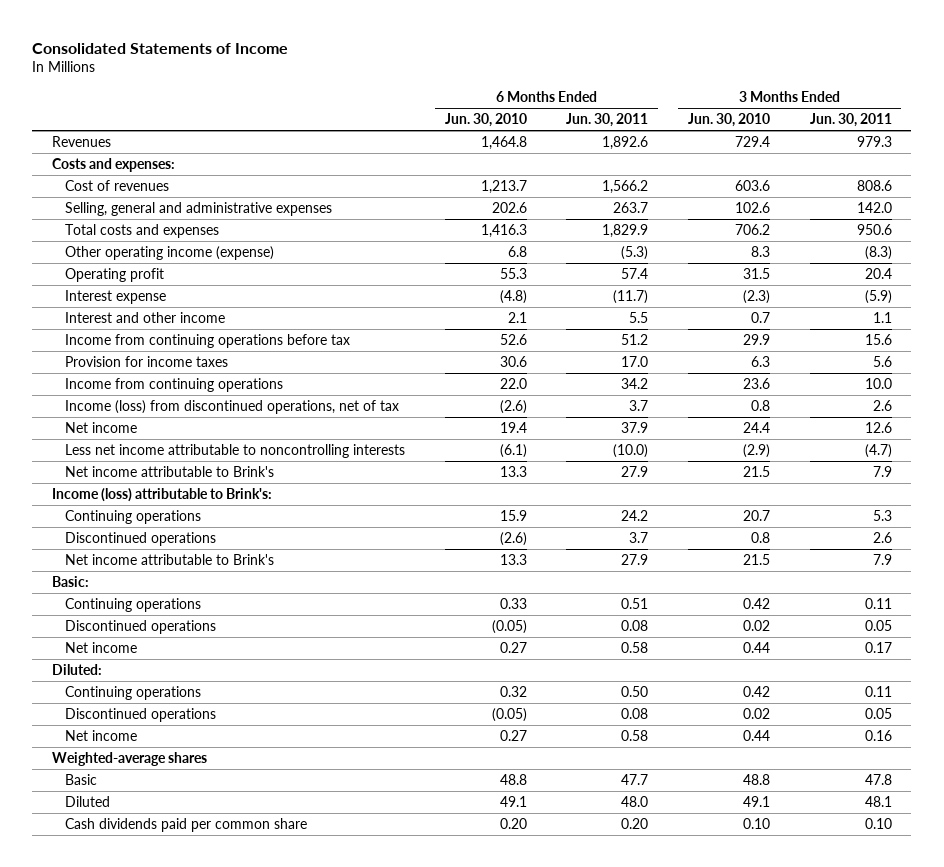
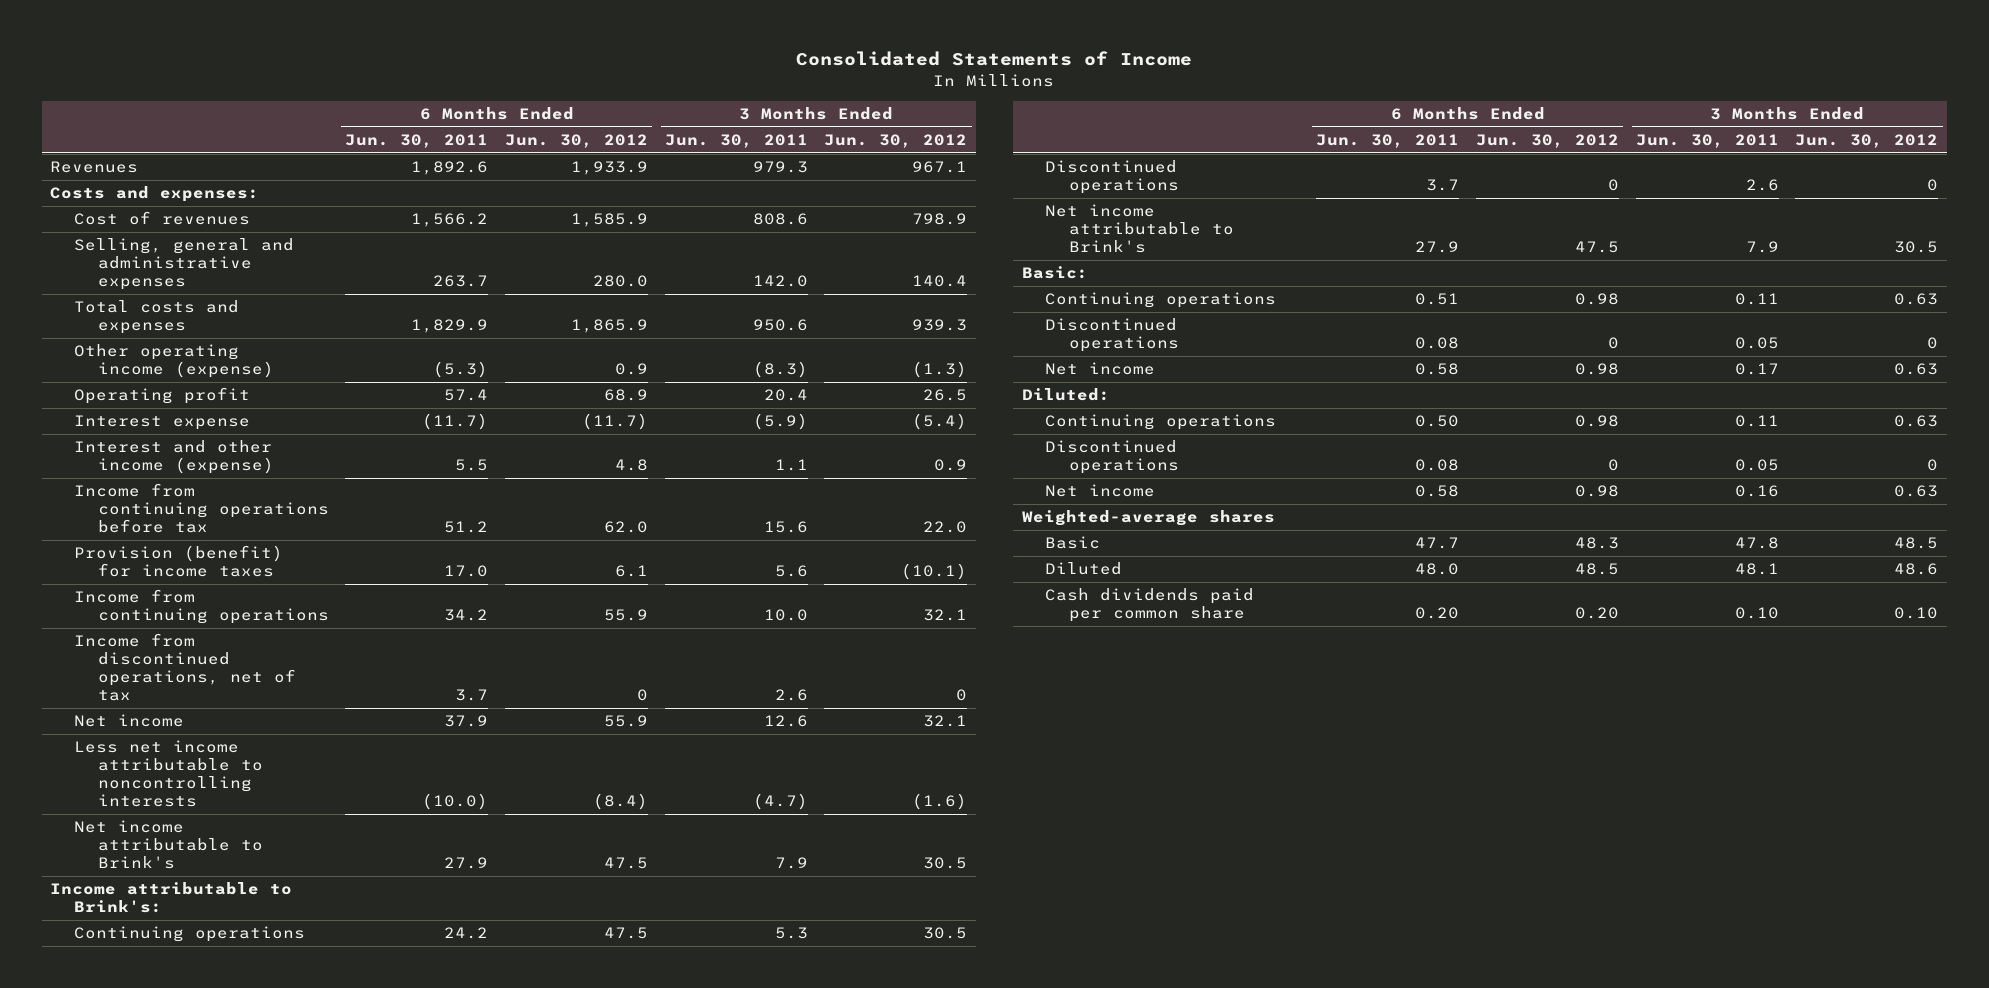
[444,113,527,128] Jun. 30, 2010 -> none
[687,113,770,128] Jun. 30, 2010 -> none
none -> [504,133,648,148] Jun. 30, 2012
none -> [824,133,968,148] Jun. 30, 2012
[65,312,226,324] Interest and other income -> [74,440,274,475] Interest and other income (expense)
[65,356,229,368] Provision for income taxes -> [74,545,284,578] Provision (benefit) for income taxes
[65,400,400,415] Income (loss) from discontinued operations, net of tax -> [74,633,296,702] Income from discontinued operations, net of tax
[52,488,273,503] Income (loss) attributable to Brink's: -> [50,882,293,914] Income attributable to Brink's:

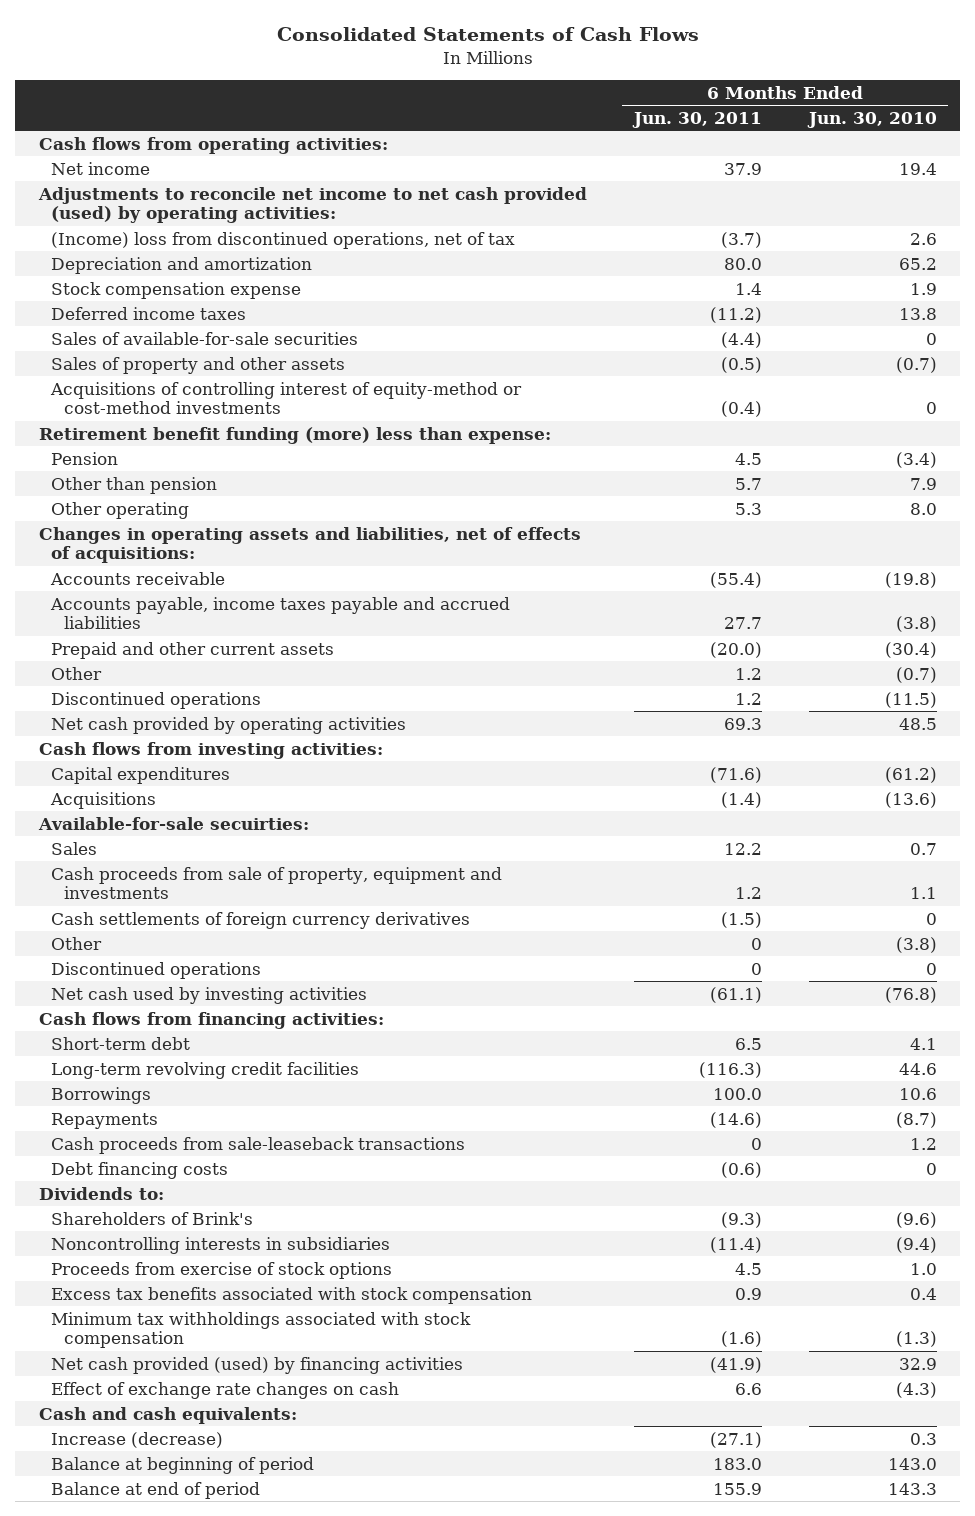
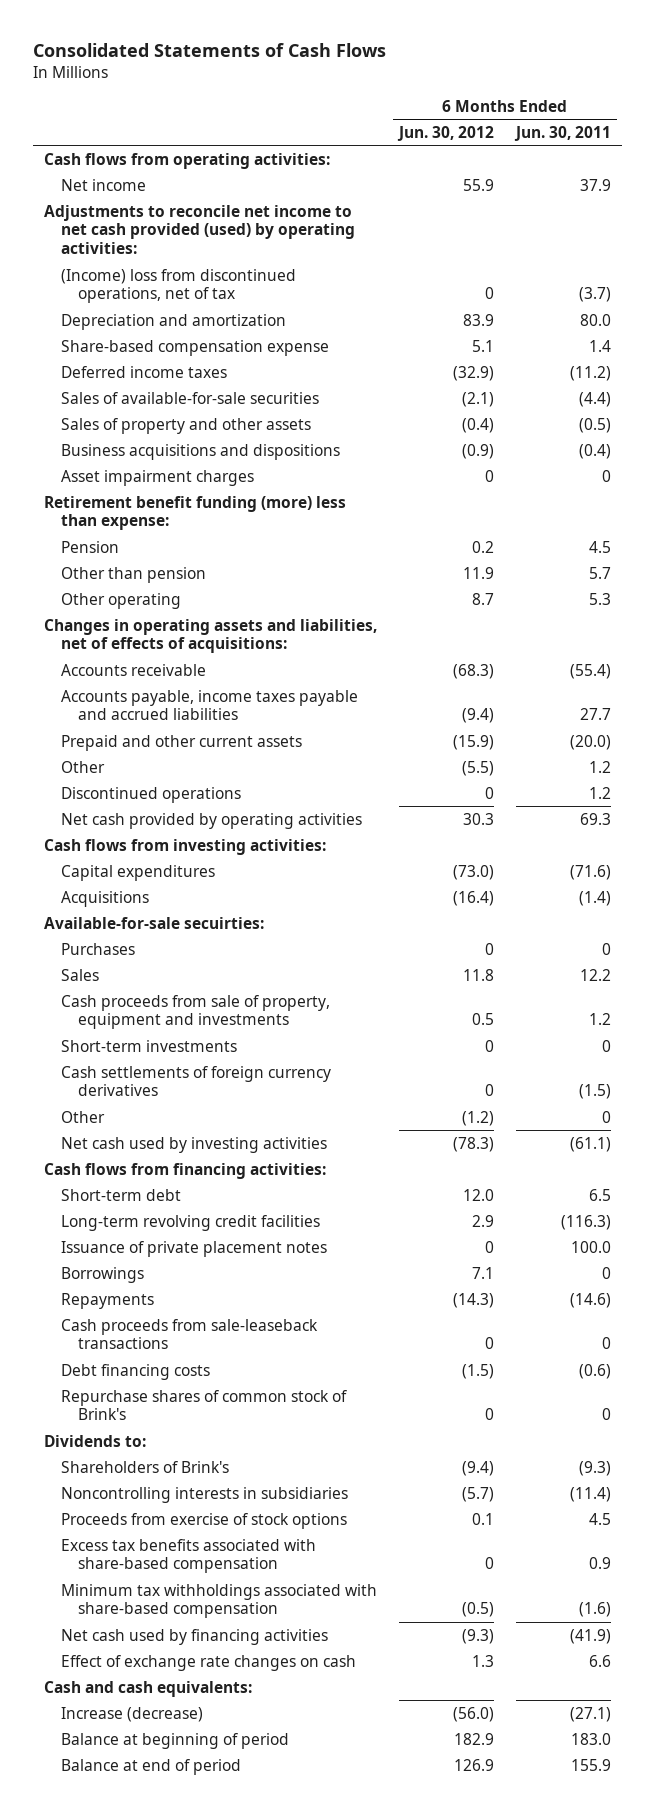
[806,111,937,128] Jun. 30, 2010 -> none
none -> [396,125,494,141] Jun. 30, 2012
[51,281,302,299] Stock compensation expense -> [60,339,329,356] Share-based compensation expense
[50,381,523,415] Acquisitions of controlling interest of equity-method or cost-method investments -> [60,443,340,460] Business acquisitions and dispositions
none -> [60,469,254,486] Asset impairment charges
none -> [60,942,135,955] Purchases
none -> [60,1039,237,1052] Short-term investments
[51,961,262,979] Discontinued operations -> none
none -> [60,1240,327,1257] Issuance of private placement notes
[712,1087,762,1100] 100.0 -> [602,1266,612,1279] 0
none -> [60,1389,347,1421] Repurchase shares of common stock of Brink's
[51,1286,533,1304] Excess tax benefits associated with stock compensation -> [60,1538,316,1574] Excess tax benefits associated with share-based compensation
[51,1311,472,1349] Minimum tax withholdings associated with stock compensation -> [60,1583,377,1619] Minimum tax withholdings associated with share-based compensation
[51,1356,464,1374] Net cash provided (used) by financing activities -> [60,1628,328,1645] Net cash used by financing activities

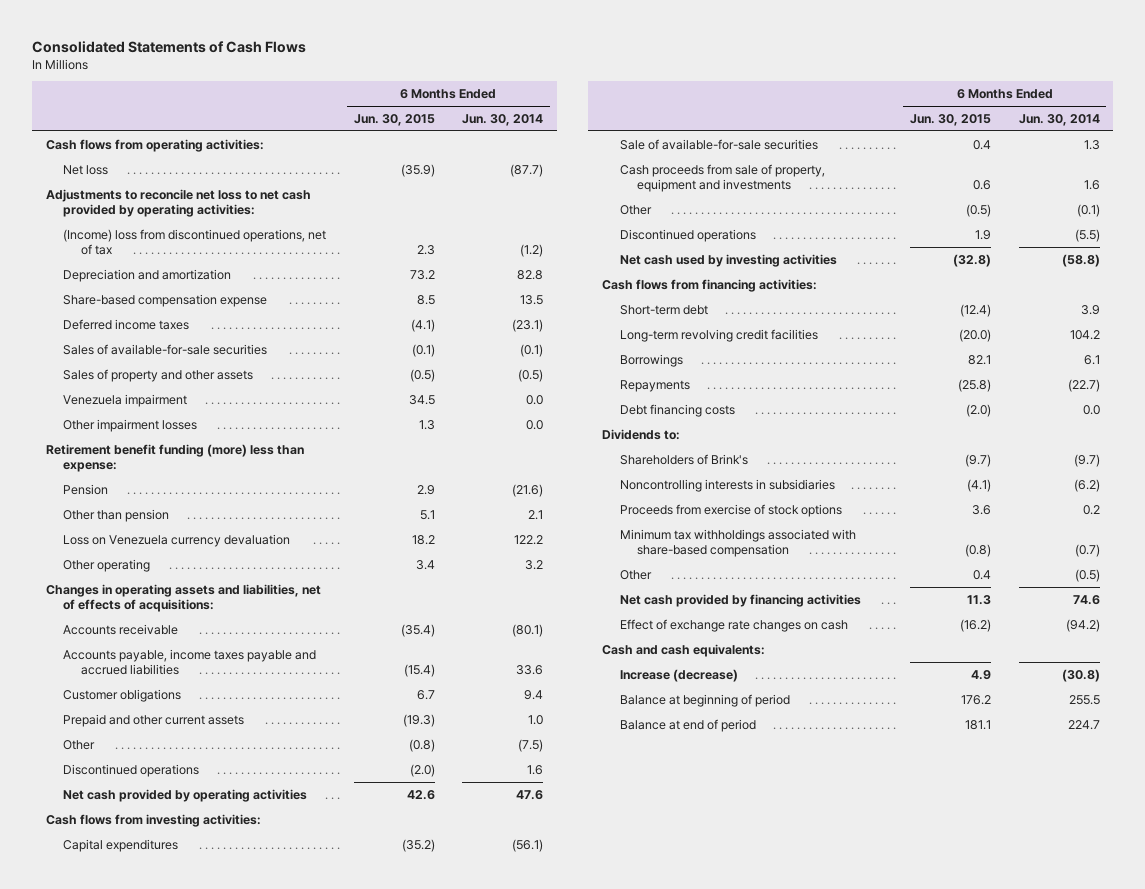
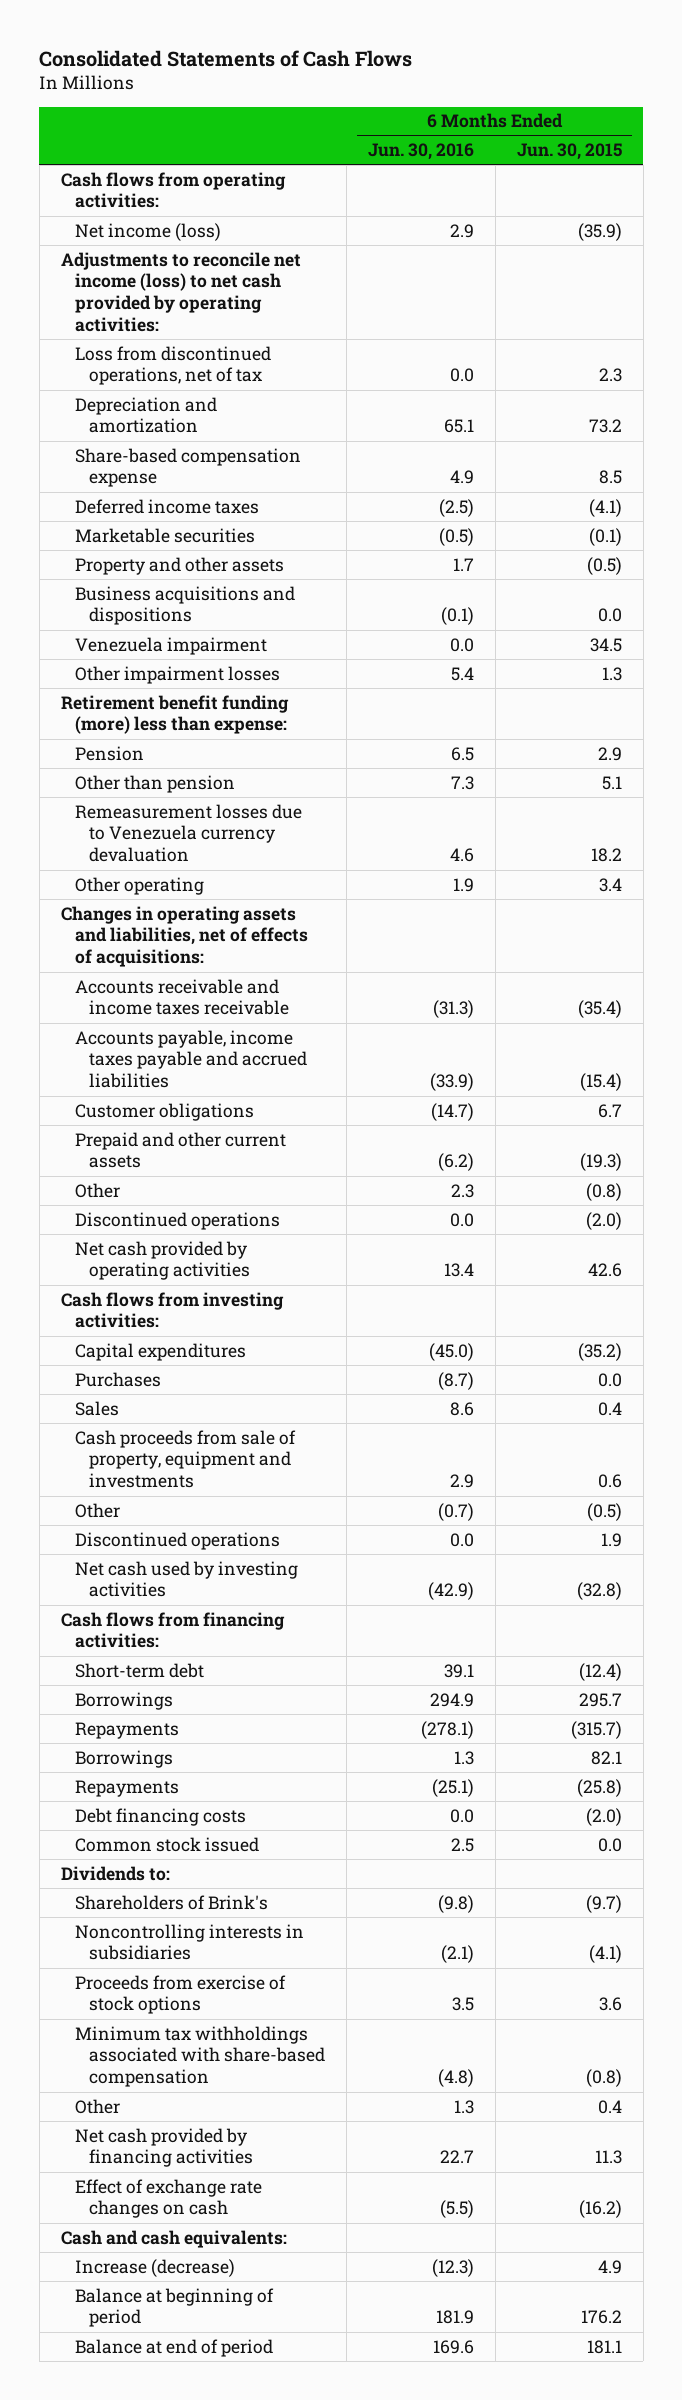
[462,113,544,126] Jun. 30, 2014 -> none
none -> [367,143,474,161] Jun. 30, 2016
[63,164,109,175] Net loss -> [74,222,221,241] Net income (loss)
[45,188,311,217] Adjustments to reconcile net loss to net cash provided by operating activities: -> [60,251,301,333] Adjustments to reconcile net income (loss) to net cash provided by operating activities:
[63,228,327,255] (Income) loss from discontinued operations, net of tax -> [74,345,271,386] Loss from discontinued operations, net of tax
[63,343,268,355] Sales of available-for-sale securities -> [74,527,255,543] Marketable securities
[63,368,254,382] Sales of property and other assets -> [74,556,284,575] Property and other assets
none -> [74,585,295,626] Business acquisitions and dispositions
[63,533,291,547] Loss on Venezuela currency devaluation -> [74,803,302,863] Remeasurement losses due to Venezuela currency devaluation
[63,623,179,635] Accounts receivable -> [74,978,290,1016] Accounts receivable and income taxes receivable
none -> [74,1371,161,1387] Purchases
[619,138,818,150] Sale of available-for-sale securities -> [74,1400,119,1416] Sales
[619,328,818,342] Long-term revolving credit facilities -> none
none -> [74,1691,173,1710] Borrowings
none -> [74,1721,179,1739] Repayments
none -> [74,1836,259,1852] Common stock issued

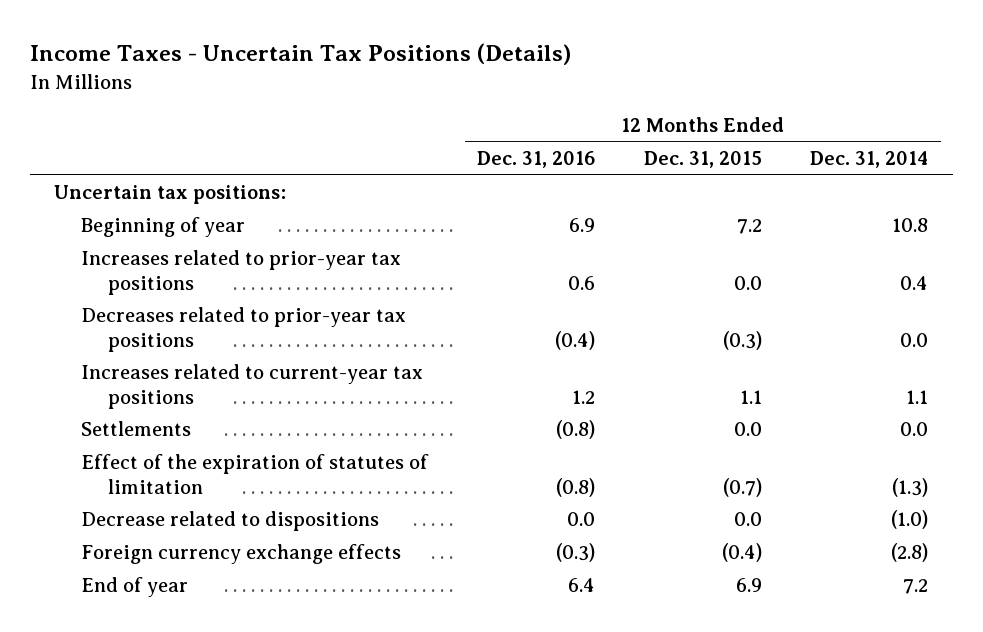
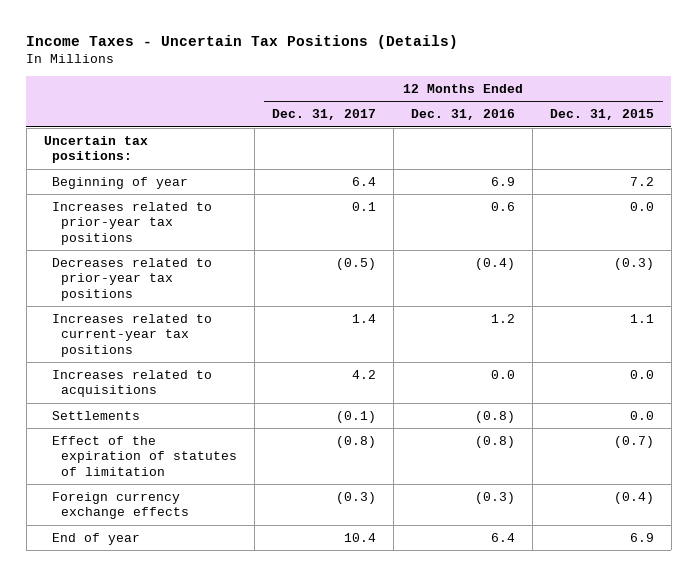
[810,151,929,169] Dec. 31, 2014 -> none
none -> [272,109,377,121] Dec. 31, 2017
none -> [52,369,213,398] Increases related to acquisitions
[81,511,380,532] Decrease related to dispositions -> none

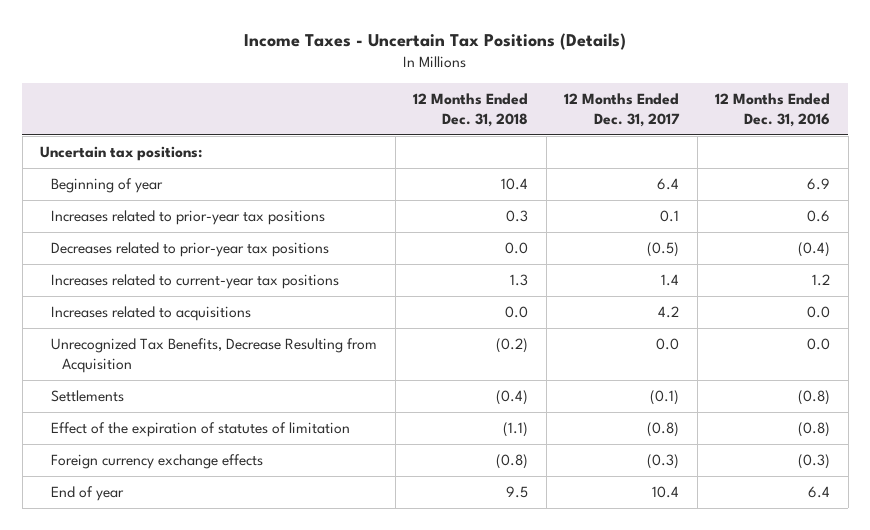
[550,109,655,121] Dec. 31, 2015 -> none
none -> [413,92,529,127] 12 Months Ended Dec. 31, 2018
none -> [51,338,378,374] Unrecognized Tax Benefits, Decrease Resulting from Acquisition

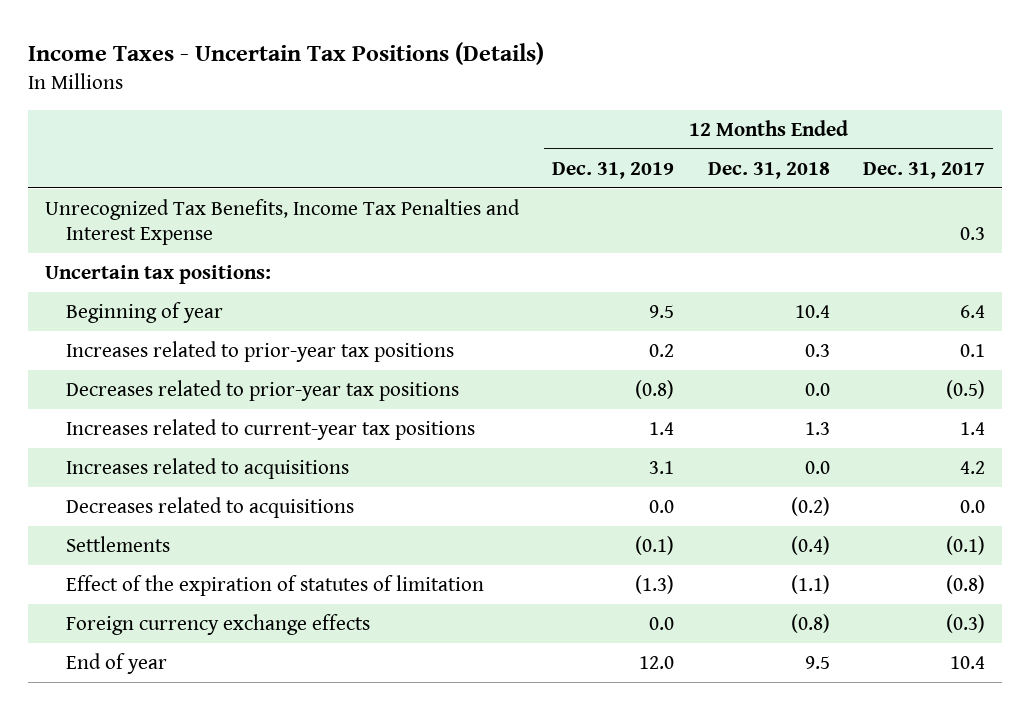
[715,92,831,127] 12 Months Ended Dec. 31, 2016 -> none
none -> [552,161,675,179] Dec. 31, 2019
none -> [45,198,521,245] Unrecognized Tax Benefits, Income Tax Penalties and Interest Expense
[51,338,378,374] Unrecognized Tax Benefits, Decrease Resulting from Acquisition -> [65,496,354,518] Decreases related to acquisitions

